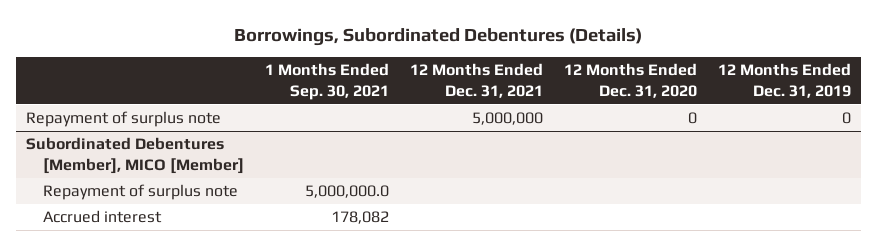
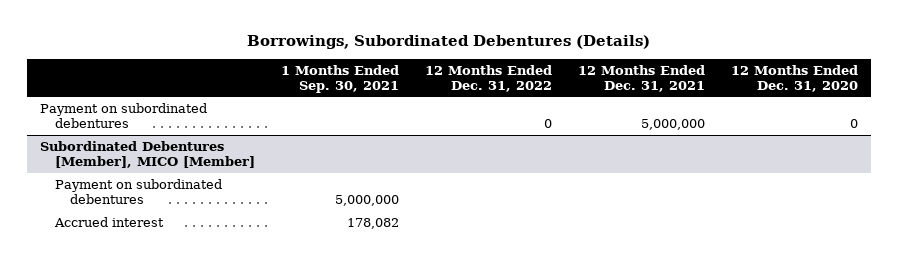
[717,63,851,98] 12 Months Ended Dec. 31, 2019 -> none
none -> [424,64,552,92] 12 Months Ended Dec. 31, 2022
[26,111,222,128] Repayment of surplus note -> [40,102,208,128] Payment on subordinated debentures
[43,184,239,201] Repayment of surplus note -> none
none -> [54,178,222,204] Payment on subordinated debentures

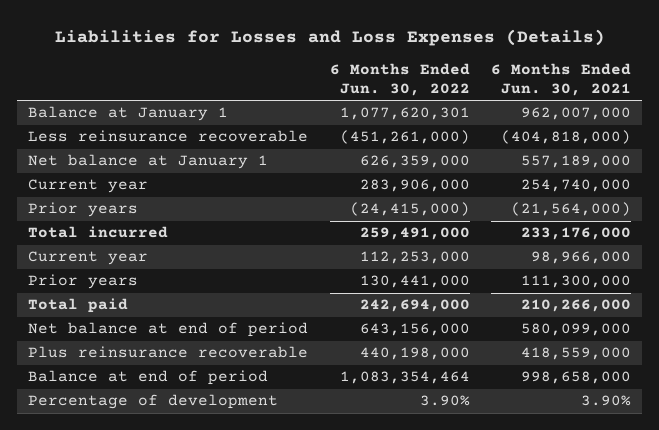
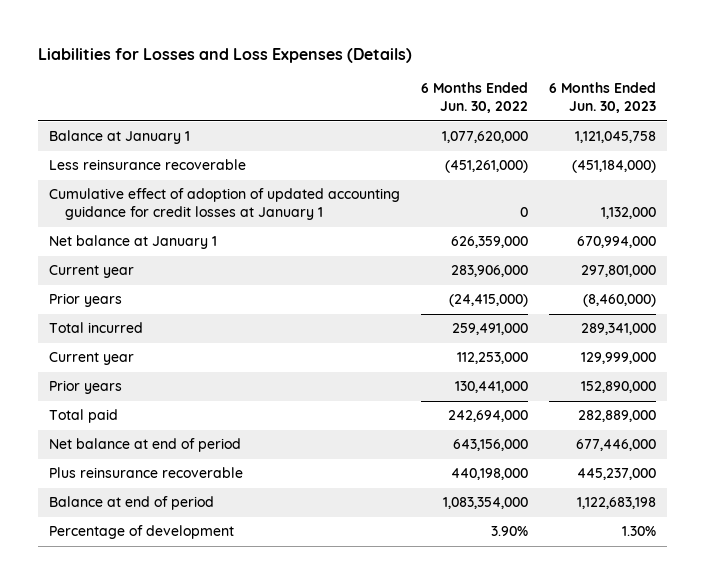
[491,62,632,97] 6 Months Ended Jun. 30, 2021 -> none
none -> [549,82,657,114] 6 Months Ended Jun. 30, 2023
[339,107,470,121] 1,077,620,301 -> [442,131,529,144] 1,077,620,000
none -> [48,188,400,221] Cumulative effect of adoption of updated accounting guidance for credit losses at January 1
[339,371,470,385] 1,083,354,464 -> [443,497,529,510] 1,083,354,000

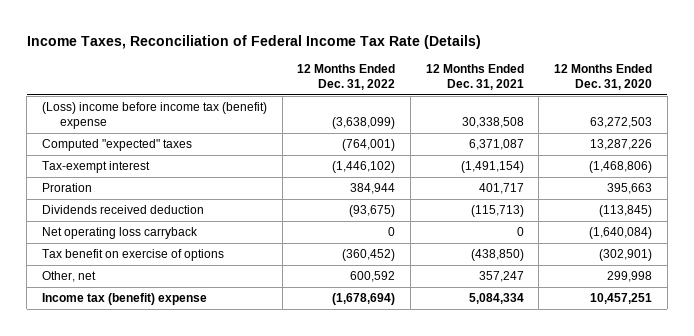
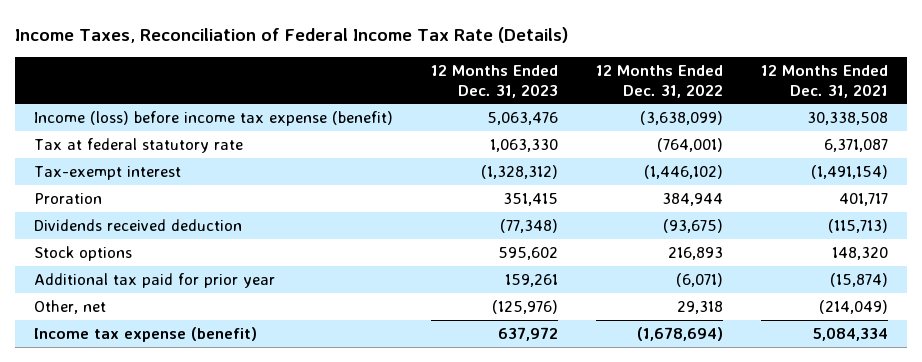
[553,63,652,90] 12 Months Ended Dec. 31, 2020 -> none
none -> [431,64,559,98] 12 Months Ended Dec. 31, 2023
[41,102,267,130] (Loss) income before income tax (benefit) expense -> [34,110,394,126] Income (loss) before income tax expense (benefit)
[41,139,192,152] Computed "expected" taxes -> [34,137,244,153] Tax at federal statutory rate
[41,227,198,240] Net operating loss carryback -> none
[41,249,224,262] Tax benefit on exercise of options -> none
none -> [34,245,133,261] Stock options
none -> [34,272,276,288] Additional tax paid for prior year
[350,271,396,283] 600,592 -> [677,300,724,314] 29,318
[478,271,524,283] 357,247 -> [818,299,888,314] (214,049)
[41,293,207,306] Income tax (benefit) expense -> [34,326,258,342] Income tax expense (benefit)

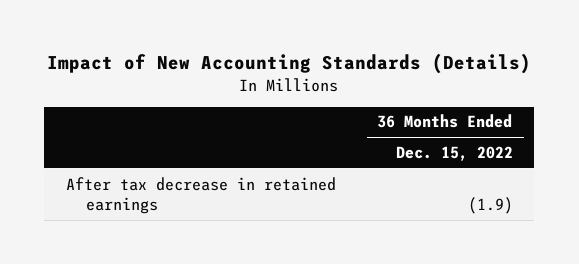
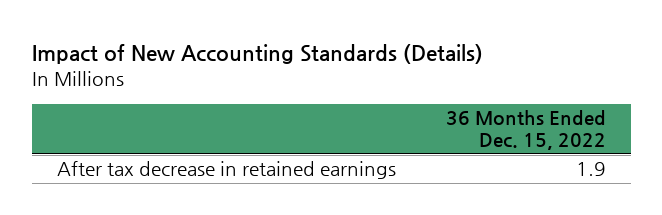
[467,197,513,215] (1.9) -> [575,162,606,177] 1.9

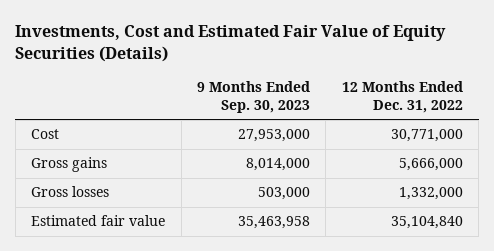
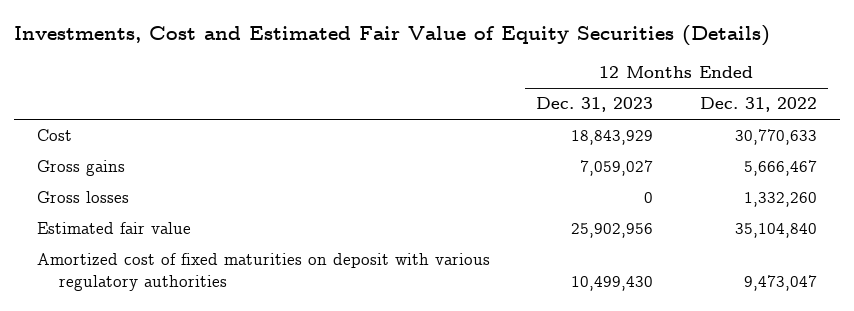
[197,81,311,113] 9 Months Ended Sep. 30, 2023 -> none
none -> [536,97,654,113] Dec. 31, 2023
[390,129,463,143] 30,771,000 -> [734,129,817,146] 30,770,633
[398,158,463,172] 5,666,000 -> [743,160,817,177] 5,666,467
[398,187,463,201] 1,332,000 -> [743,192,817,208] 1,332,260
none -> [37,253,491,291] Amortized cost of fixed maturities on deposit with various regulatory authorities

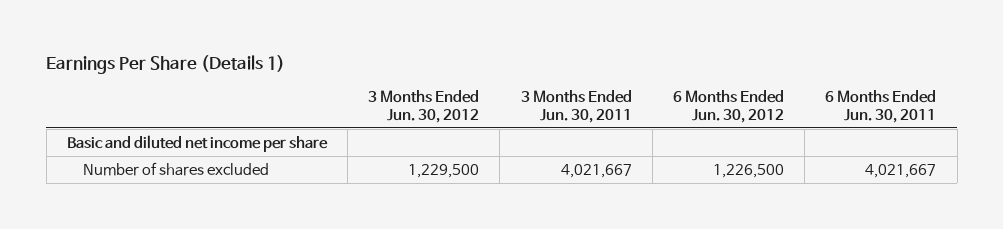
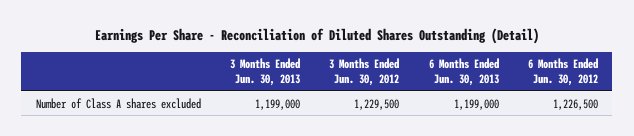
[46,55,286,75] Earnings Per Share (Details 1) -> [94,27,539,44] Earnings Per Share - Reconciliation of Diluted Shares Outstanding (Detail)
[520,90,632,123] 3 Months Ended Jun. 30, 2011 -> none
[825,90,937,123] 6 Months Ended Jun. 30, 2011 -> none
none -> [230,57,301,87] 3 Months Ended Jun. 30, 2013
none -> [428,57,499,87] 6 Months Ended Jun. 30, 2013
[66,134,328,152] Basic and diluted net income per share -> none
[83,161,270,176] Number of shares excluded -> [35,97,201,109] Number of Class A shares excluded

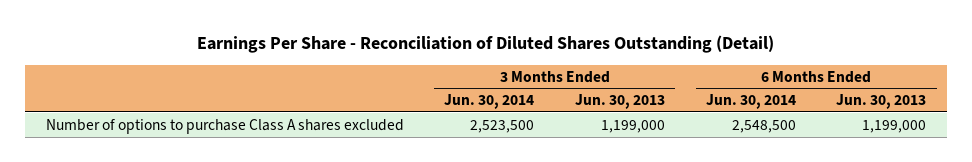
[329,57,400,87] 3 Months Ended Jun. 30, 2012 -> none
[527,57,598,87] 6 Months Ended Jun. 30, 2012 -> none
none -> [444,94,535,110] Jun. 30, 2014
none -> [705,94,796,110] Jun. 30, 2014
[35,97,201,109] Number of Class A shares excluded -> [45,118,404,134] Number of options to purchase Class A shares excluded

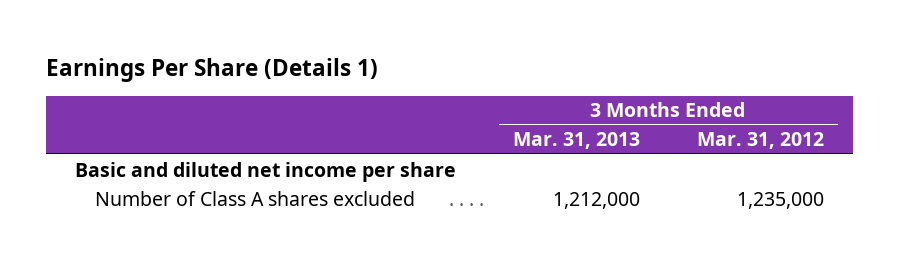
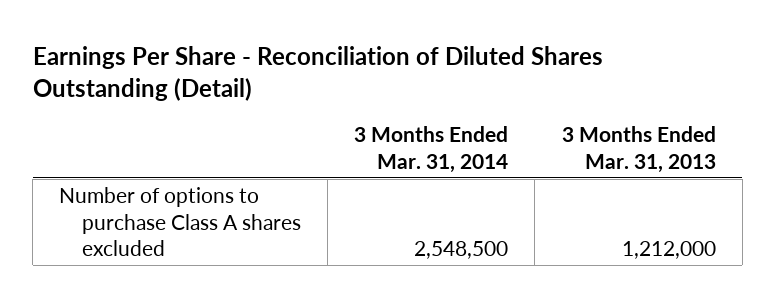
[45,58,378,83] Earnings Per Share (Details 1) -> [32,45,603,102] Earnings Per Share - Reconciliation of Diluted Shares Outstanding (Detail)
[697,132,825,150] Mar. 31, 2012 -> none
none -> [354,126,509,173] 3 Months Ended Mar. 31, 2014
[74,161,456,182] Basic and diluted net income per share -> none
[94,190,415,206] Number of Class A shares excluded -> [59,187,301,256] Number of options to purchase Class A shares excluded

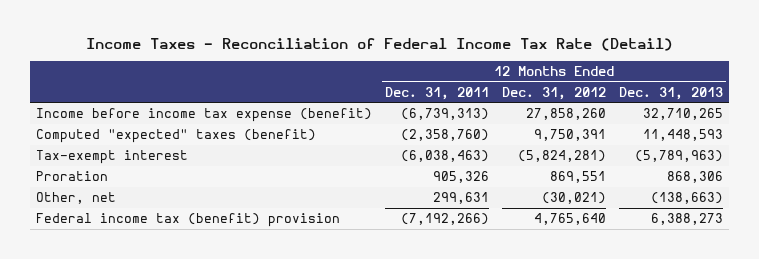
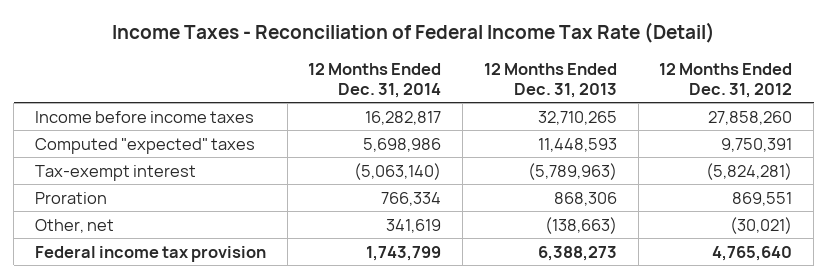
[385,86,490,100] Dec. 31, 2011 -> none
none -> [308,63,442,98] 12 Months Ended Dec. 31, 2014
[36,107,373,122] Income before income tax expense (benefit) -> [34,110,254,123] Income before income taxes
[36,128,317,143] Computed "expected" taxes (benefit) -> [34,137,255,154] Computed "expected" taxes
[36,212,341,227] Federal income tax (benefit) provision -> [34,245,266,262] Federal income tax provision

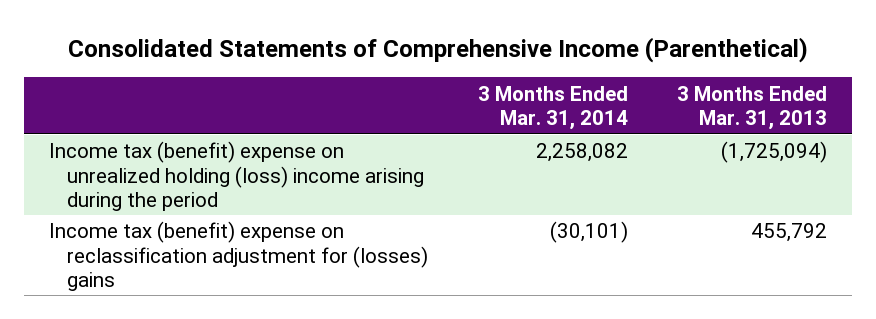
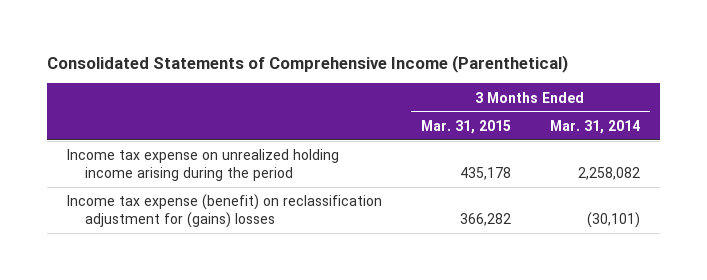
[677,85,828,130] 3 Months Ended Mar. 31, 2013 -> none
none -> [420,119,511,134] Mar. 31, 2015
[49,141,425,211] Income tax (benefit) expense on unrealized holding (loss) income arising during the period -> [66,149,339,182] Income tax expense on unrealized holding income arising during the period
[49,221,429,291] Income tax (benefit) expense on reclassification adjustment for (losses) gains -> [66,194,382,229] Income tax expense (benefit) on reclassification adjustment for (gains) losses

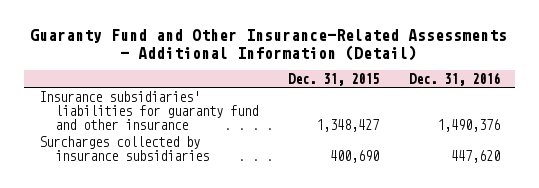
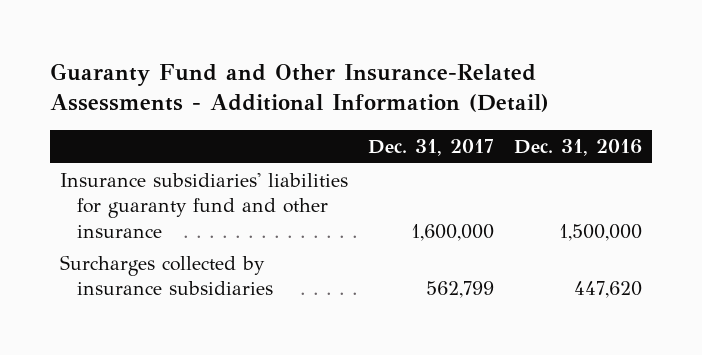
[287,72,379,86] Dec. 31, 2015 -> none
none -> [367,138,494,156] Dec. 31, 2017
[436,118,500,132] 1,490,376 -> [559,223,643,241] 1,500,000

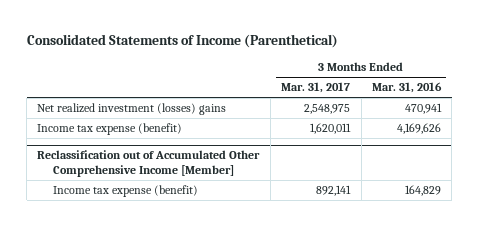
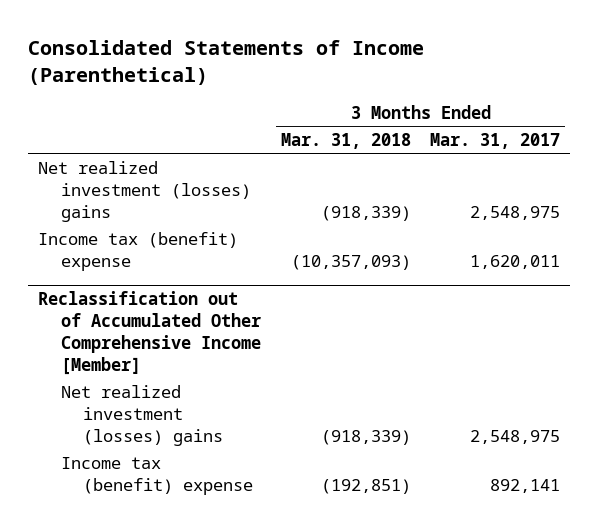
[371,82,442,94] Mar. 31, 2016 -> none
none -> [280,132,411,149] Mar. 31, 2018
[37,123,183,136] Income tax expense (benefit) -> [38,231,239,271] Income tax (benefit) expense
none -> [60,384,224,446] Net realized investment (losses) gains
[53,185,199,198] Income tax expense (benefit) -> [60,456,254,495] Income tax (benefit) expense

